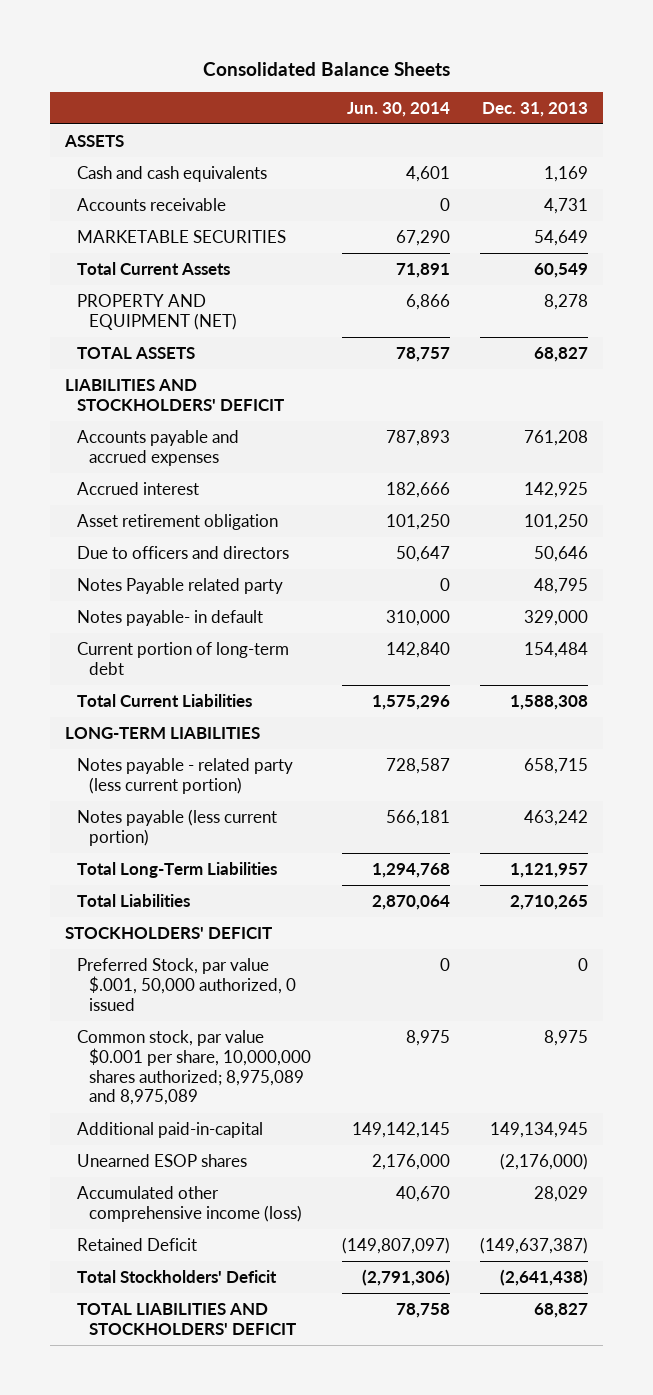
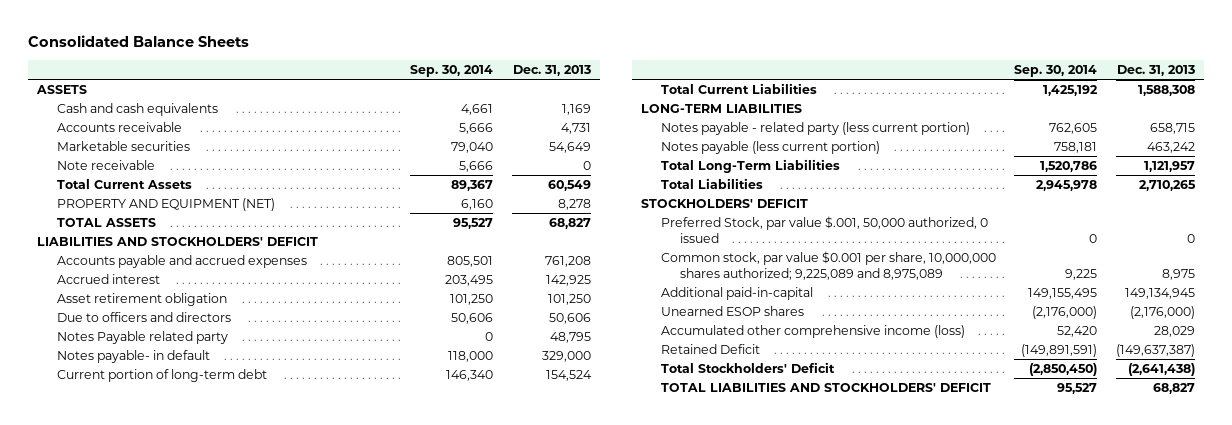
[346,101,450,117] Jun. 30, 2014 -> none
none -> [410,65,494,78] Sep. 30, 2014
[77,229,287,243] MARKETABLE SECURITIES -> [56,141,190,152] Marketable securities
none -> [56,160,155,171] Note receivable
[534,545,589,562] 50,646 -> [548,313,591,325] 50,606
[524,641,589,658] 154,484 -> [545,370,592,382] 154,524
[77,1029,312,1106] Common stock, par value $0.001 per share, 10,000,000 shares authorized; 8,975,089 and 8,975,089 -> [660,251,996,280] Common stock, par value $0.001 per share, 10,000,000 shares authorized; 9,225,089 and 8,975,089

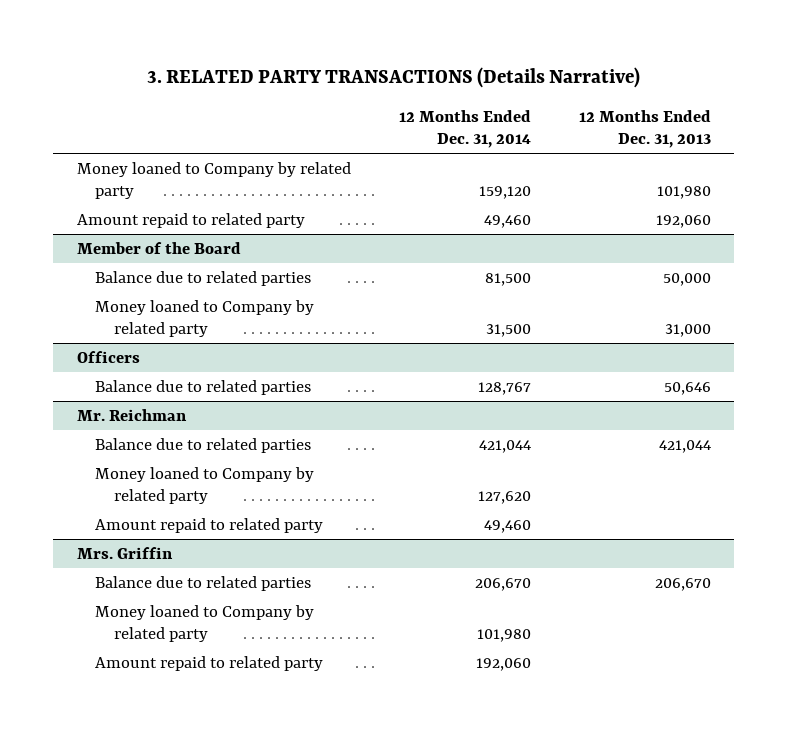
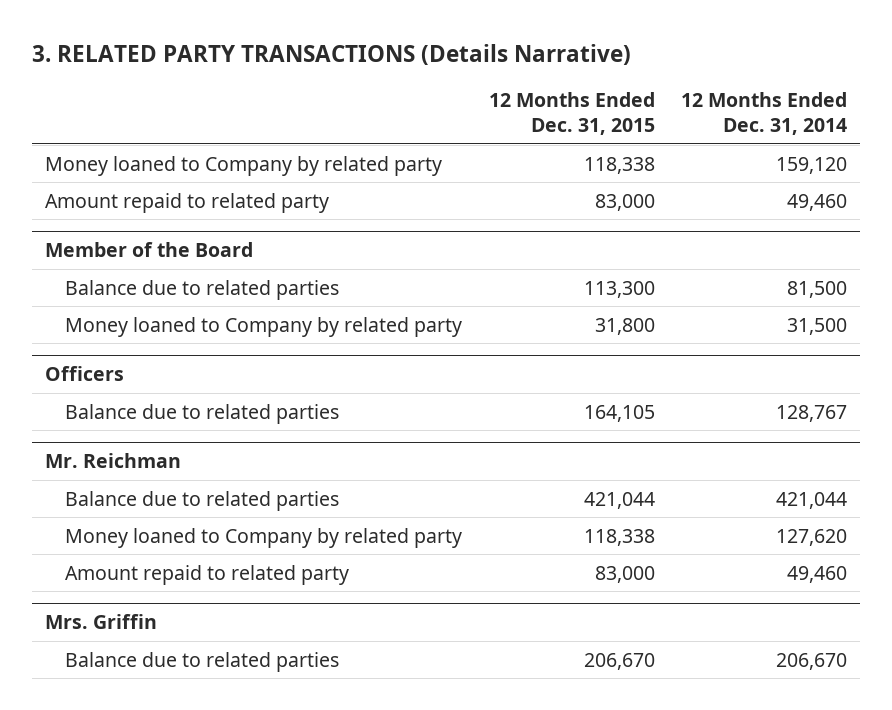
[578,109,711,149] 12 Months Ended Dec. 31, 2013 -> none
none -> [488,92,655,135] 12 Months Ended Dec. 31, 2015
[95,604,315,643] Money loaned to Company by related party -> none
[95,655,324,671] Amount repaid to related party -> none

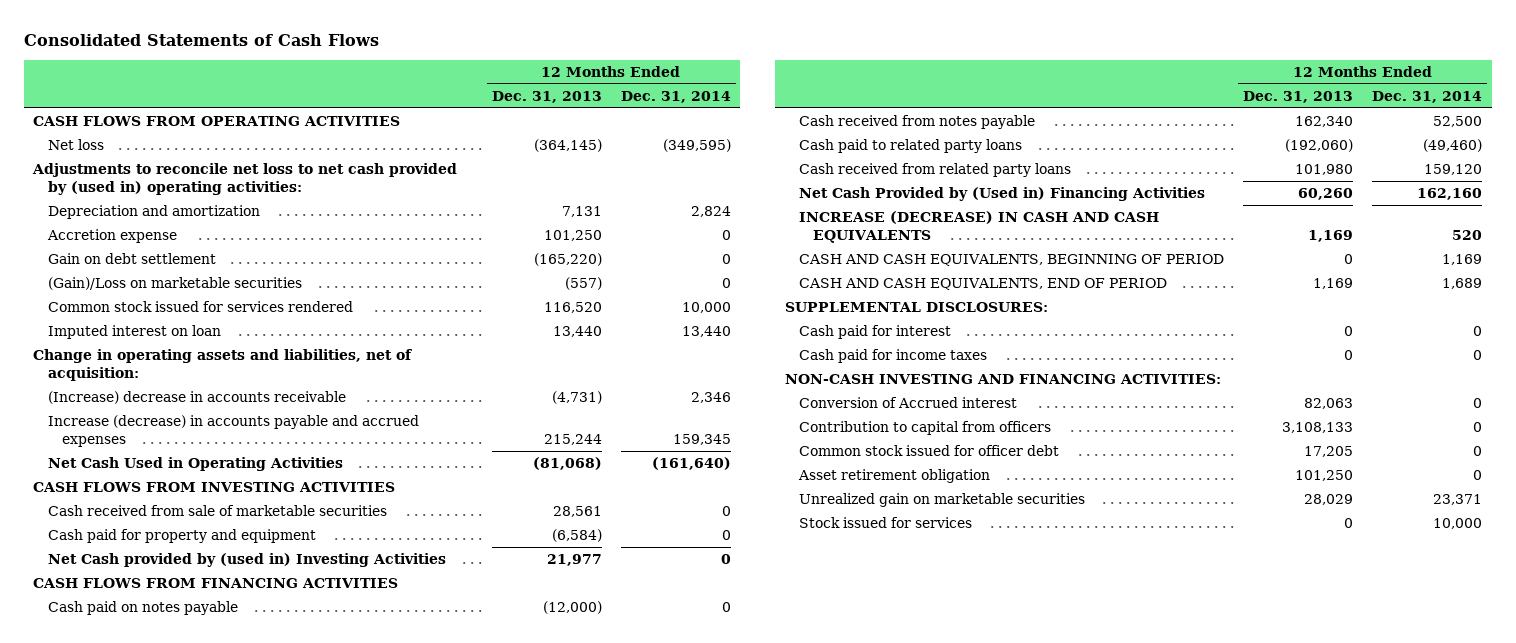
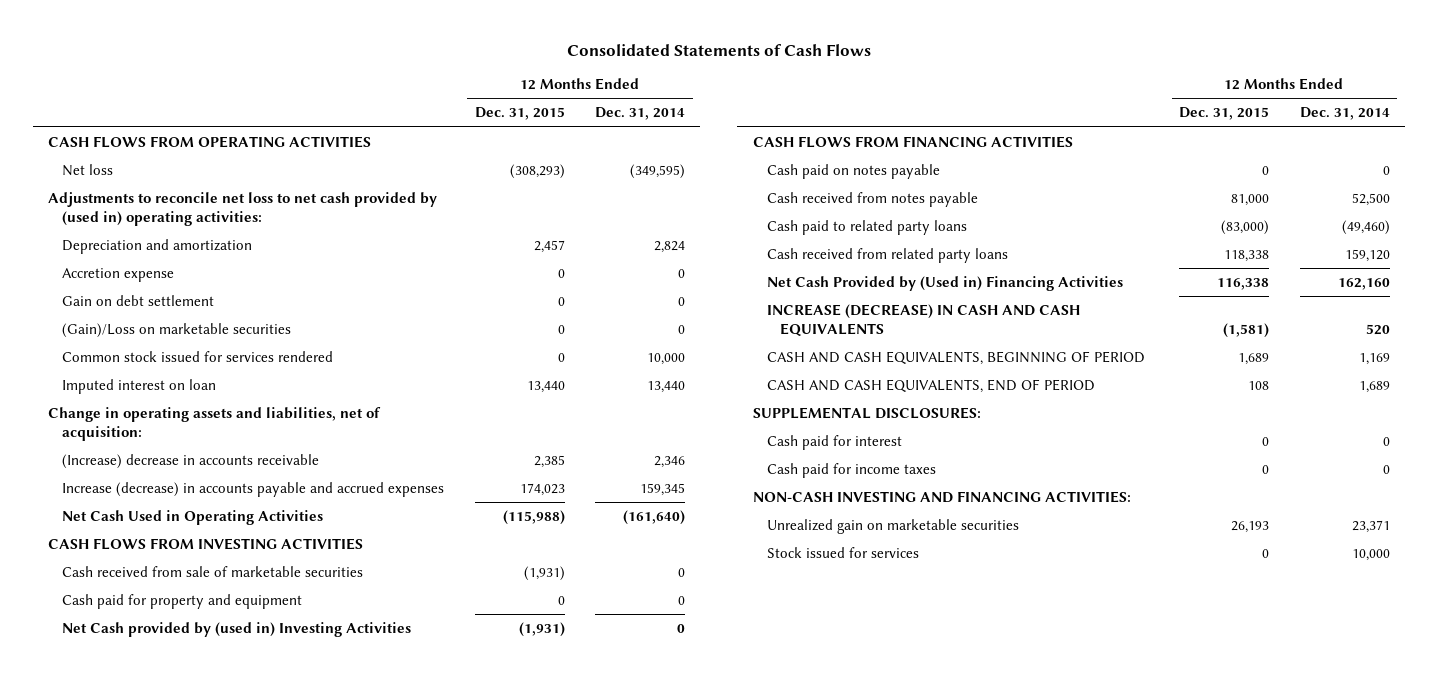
[491,90,602,103] Dec. 31, 2013 -> none
none -> [474,107,565,121] Dec. 31, 2015
[798,397,1017,409] Conversion of Accrued interest -> none
[798,421,1051,436] Contribution to capital from officers -> none
[798,445,1059,457] Common stock issued for officer debt -> none
[797,469,990,484] Asset retirement obligation -> none

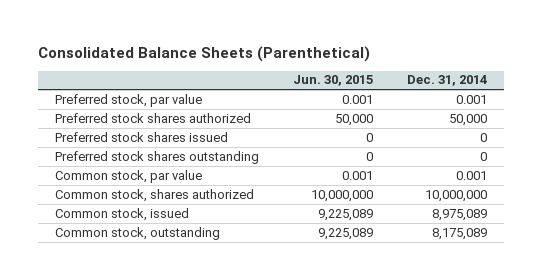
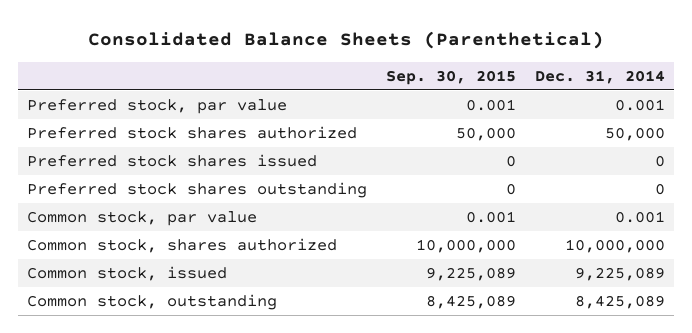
[292,75,373,87] Jun. 30, 2015 -> none
none -> [386,69,517,85] Sep. 30, 2015
[431,208,487,221] 8,975,089 -> [574,267,665,282] 9,225,089
[431,227,487,240] 8,175,089 -> [574,295,665,310] 8,425,089

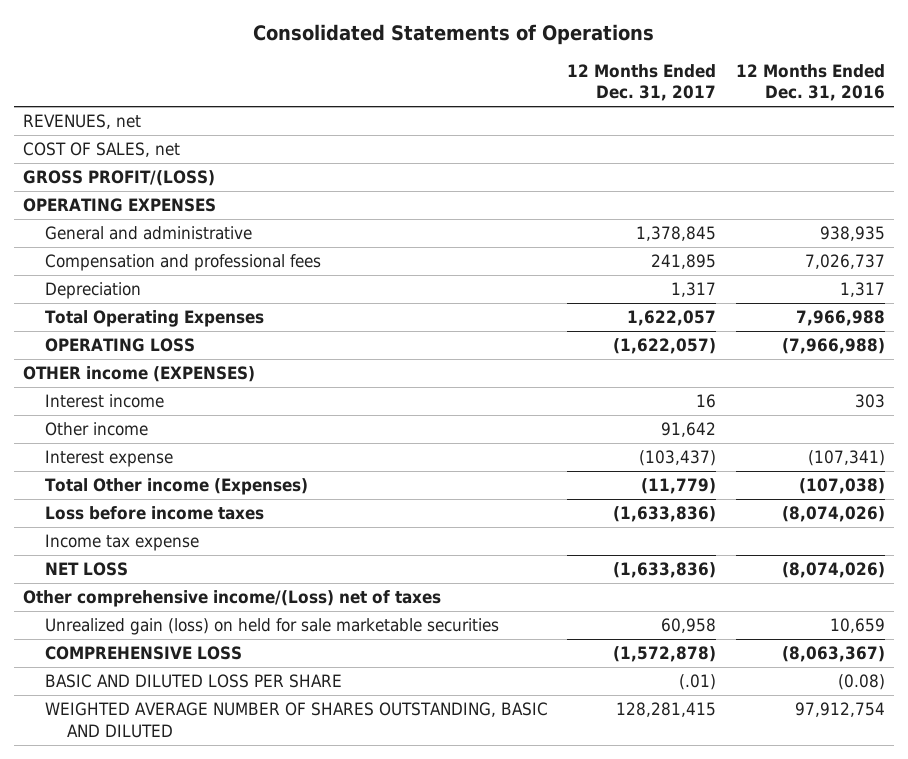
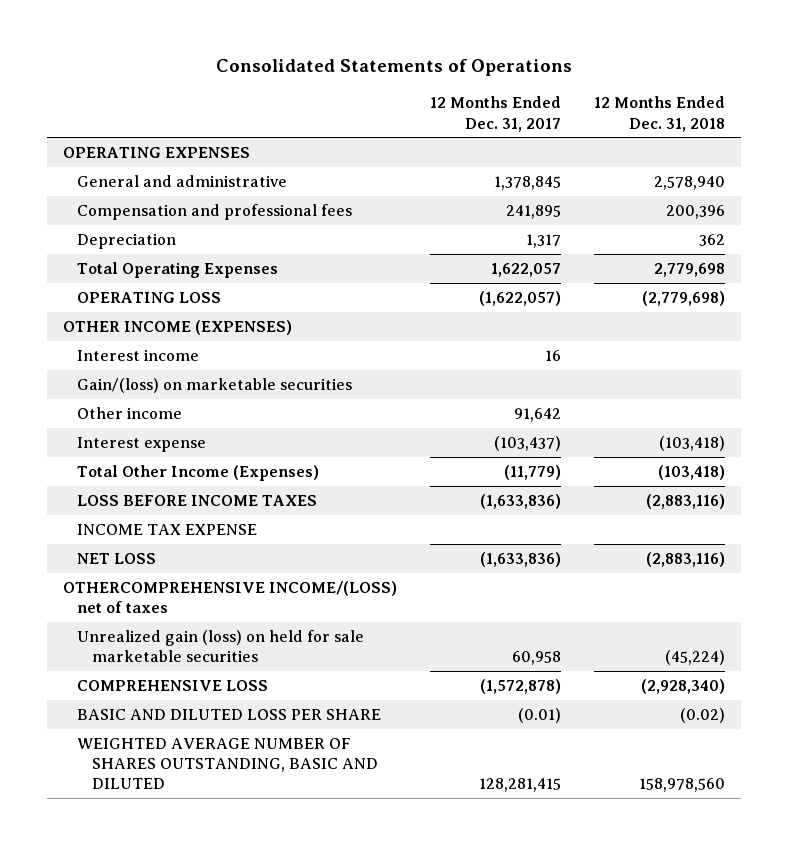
[735,63,885,102] 12 Months Ended Dec. 31, 2016 -> none
none -> [593,96,725,132] 12 Months Ended Dec. 31, 2018
[23,114,142,130] REVENUES, net -> none
[23,142,181,158] COST OF SALES, net -> none
[23,170,216,187] GROSS PROFIT/(LOSS) -> none
[23,366,256,383] OTHER income (EXPENSES) -> [63,320,293,336] OTHER INCOME (EXPENSES)
none -> [77,378,353,394] Gain/(loss) on marketable securities
[44,478,308,496] Total Other income (Expenses) -> [77,465,320,482] Total Other Income (Expenses)
[44,506,264,521] Loss before income taxes -> [77,495,318,507] LOSS BEFORE INCOME TAXES
[44,534,199,552] Income tax expense -> [77,524,258,536] INCOME TAX EXPENSE
[23,590,442,608] Other comprehensive income/(Loss) net of taxes -> [63,581,398,614] OTHERCOMPREHENSIVE INCOME/(LOSS) net of taxes
[679,674,717,691] (.01) -> [518,708,562,724] (0.01)

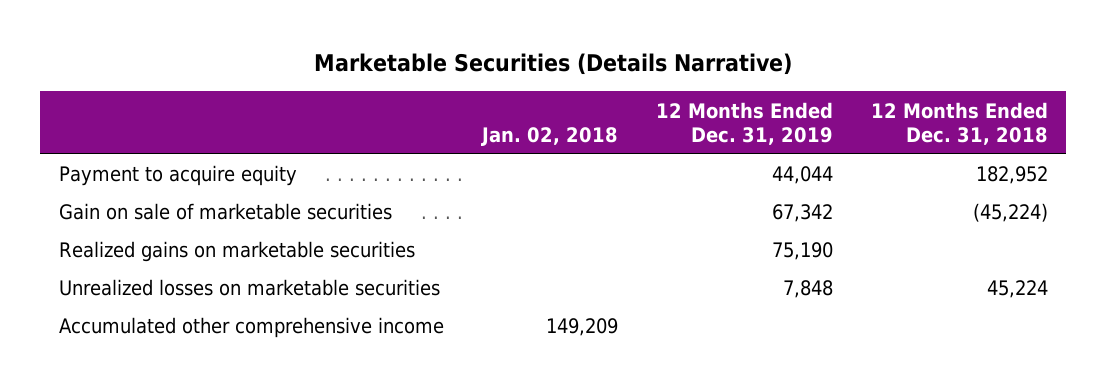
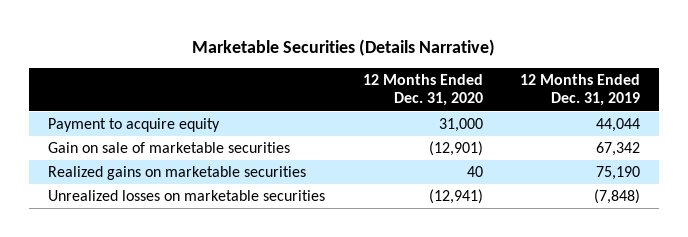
[481,126,619,146] Jan. 02, 2018 -> none
[870,101,1048,145] 12 Months Ended Dec. 31, 2018 -> none
none -> [362,74,483,107] 12 Months Ended Dec. 31, 2020
[59,316,445,338] Accumulated other comprehensive income -> none
[782,279,833,298] 7,848 -> [594,189,641,205] (7,848)

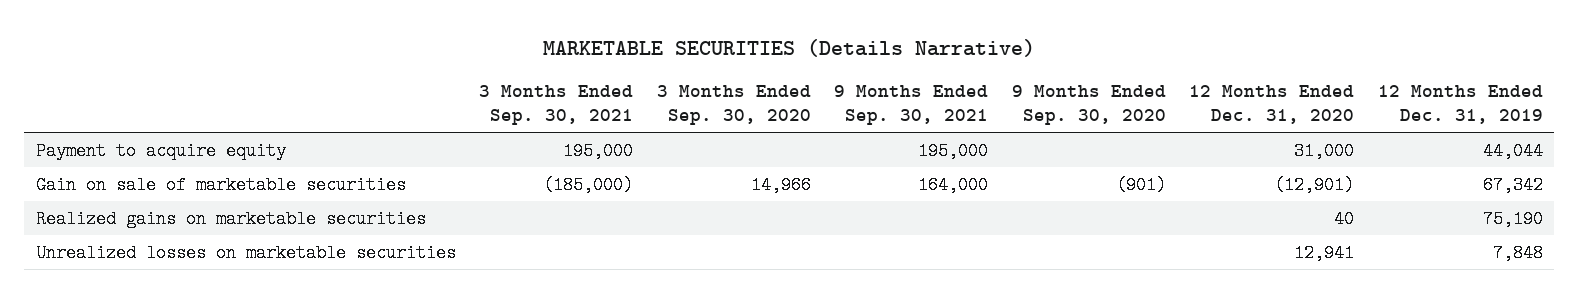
[192,38,496,56] Marketable Securities (Details Narrative) -> [543,38,1036,57] MARKETABLE SECURITIES (Details Narrative)
none -> [479,85,634,126] 3 Months Ended Sep. 30, 2021
none -> [656,85,811,126] 3 Months Ended Sep. 30, 2020
none -> [834,85,989,126] 9 Months Ended Sep. 30, 2021
none -> [1011,85,1166,126] 9 Months Ended Sep. 30, 2020
[428,189,483,205] (12,941) -> [1294,243,1355,262] 12,941
[594,189,641,205] (7,848) -> [1492,243,1543,262] 7,848

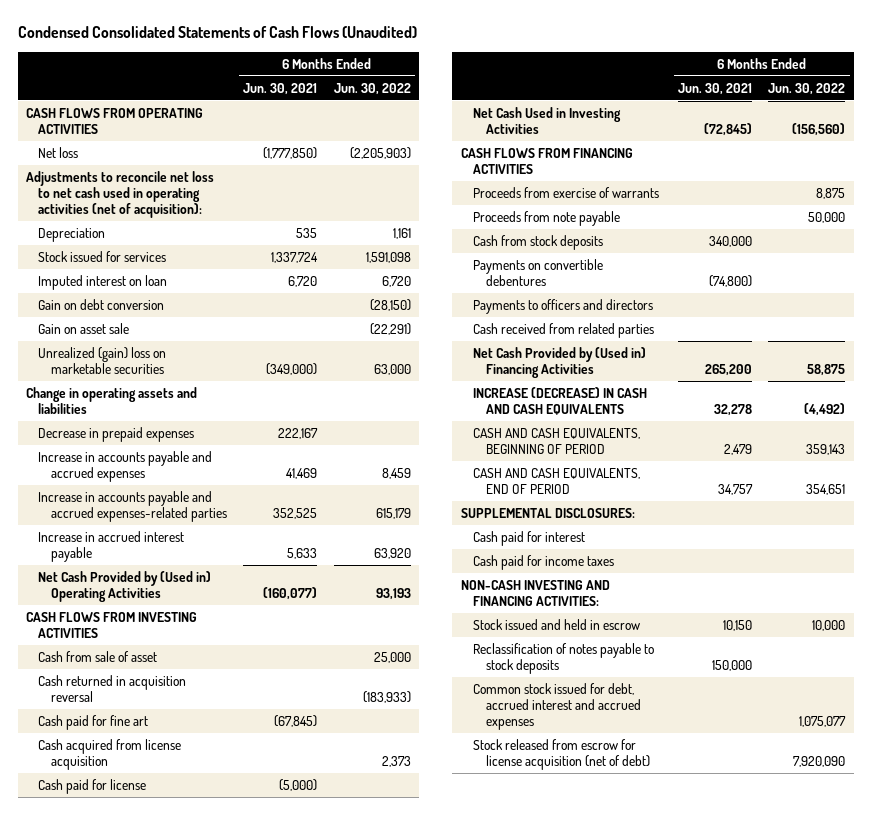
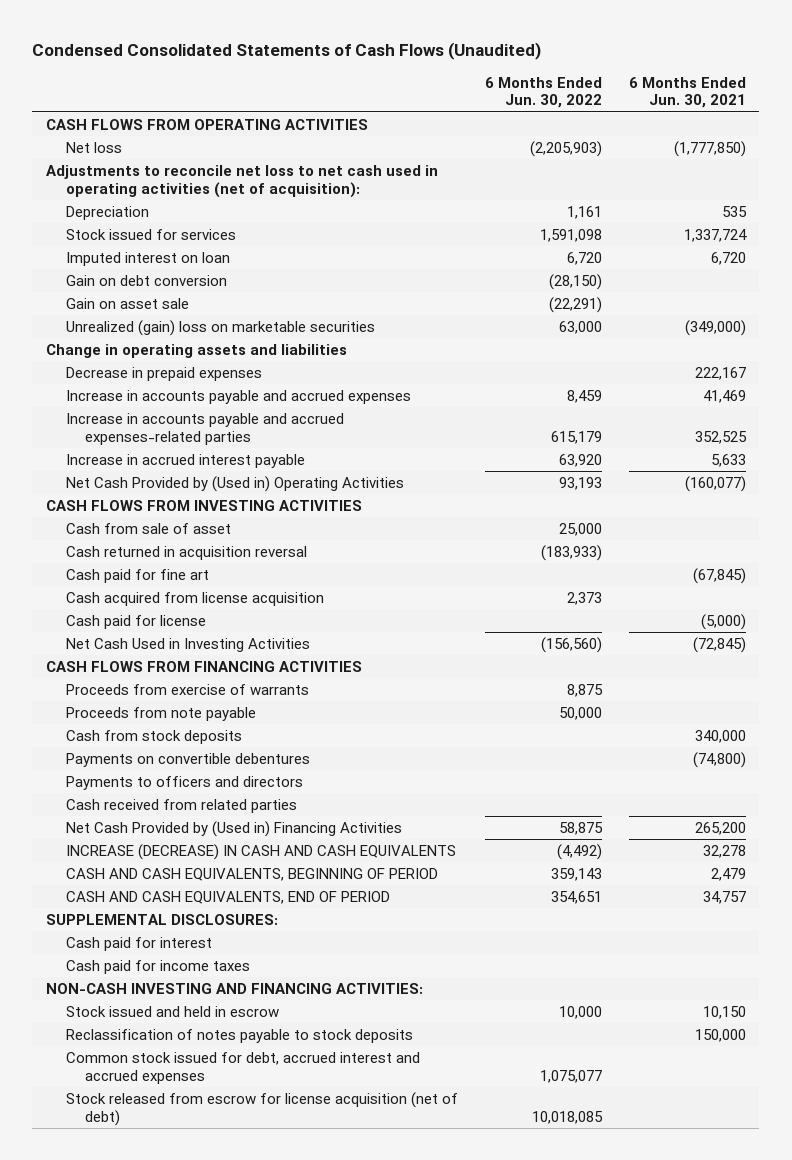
[793,755,846,767] 7,920,090 -> [531,1110,603,1124] 10,018,085

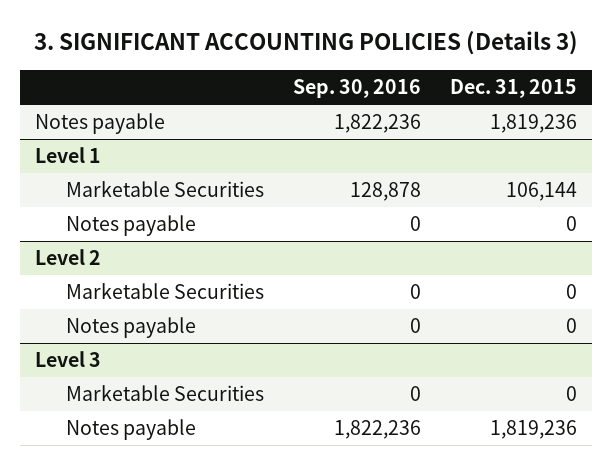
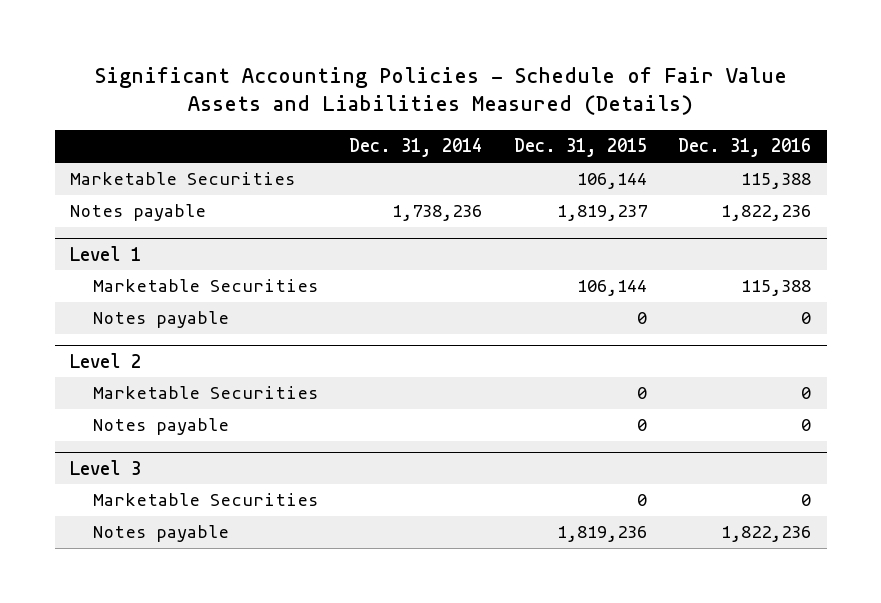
[33,31,578,56] 3. SIGNIFICANT ACCOUNTING POLICIES (Details 3) -> [94,67,787,116] Significant Accounting Policies - Schedule of Fair Value Assets and Liabilities Measured (Details)
[293,79,422,99] Sep. 30, 2016 -> none
none -> [349,138,483,158] Dec. 31, 2014
none -> [677,138,811,158] Dec. 31, 2016
none -> [70,172,296,186] Marketable Securities
[490,114,578,134] 1,819,236 -> [556,205,647,222] 1,819,237

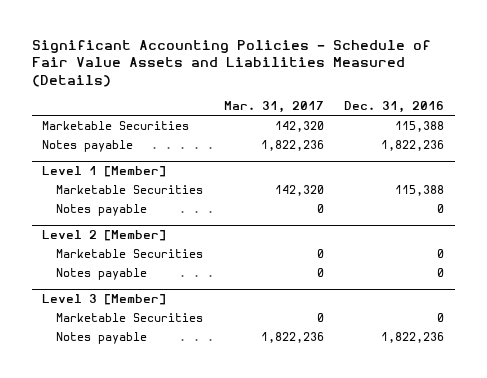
[349,138,483,158] Dec. 31, 2014 -> none
[513,138,647,158] Dec. 31, 2015 -> none
none -> [223,100,324,113] Mar. 31, 2017
[70,245,142,261] Level 1 -> [42,165,167,177] Level 1 [Member]
[70,352,142,368] Level 2 -> [42,229,167,241] Level 2 [Member]
[70,459,142,475] Level 3 -> [42,293,167,305] Level 3 [Member]

